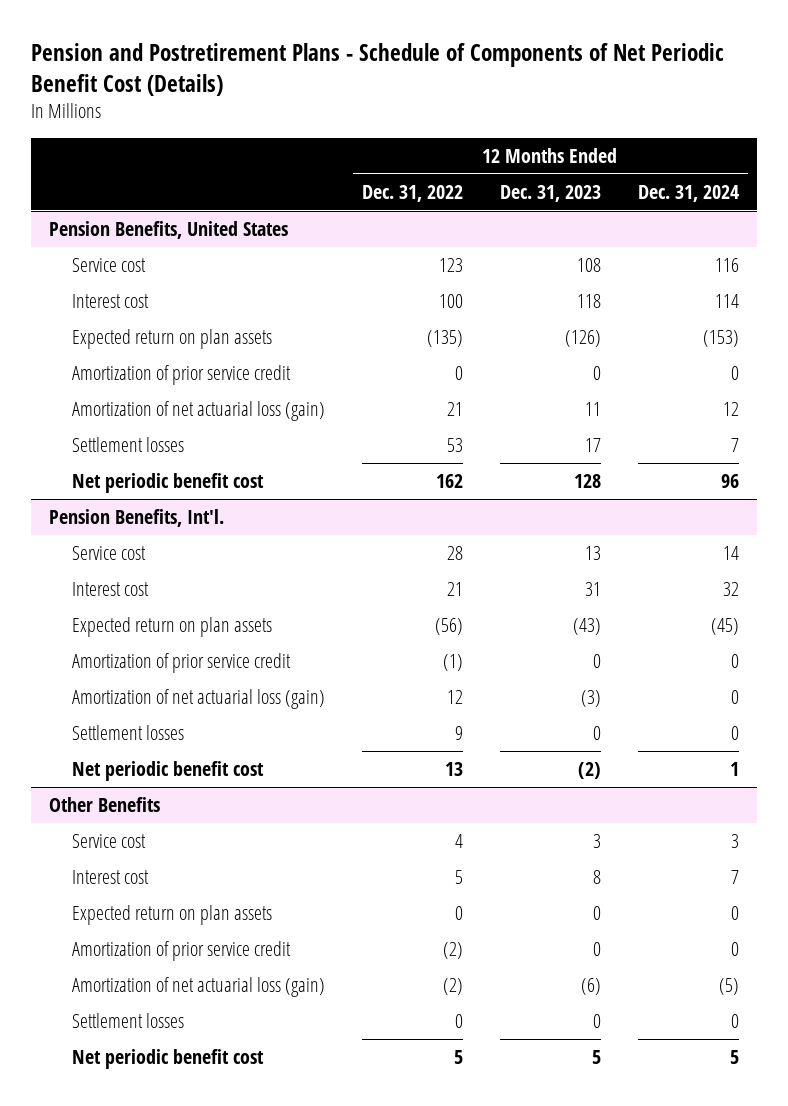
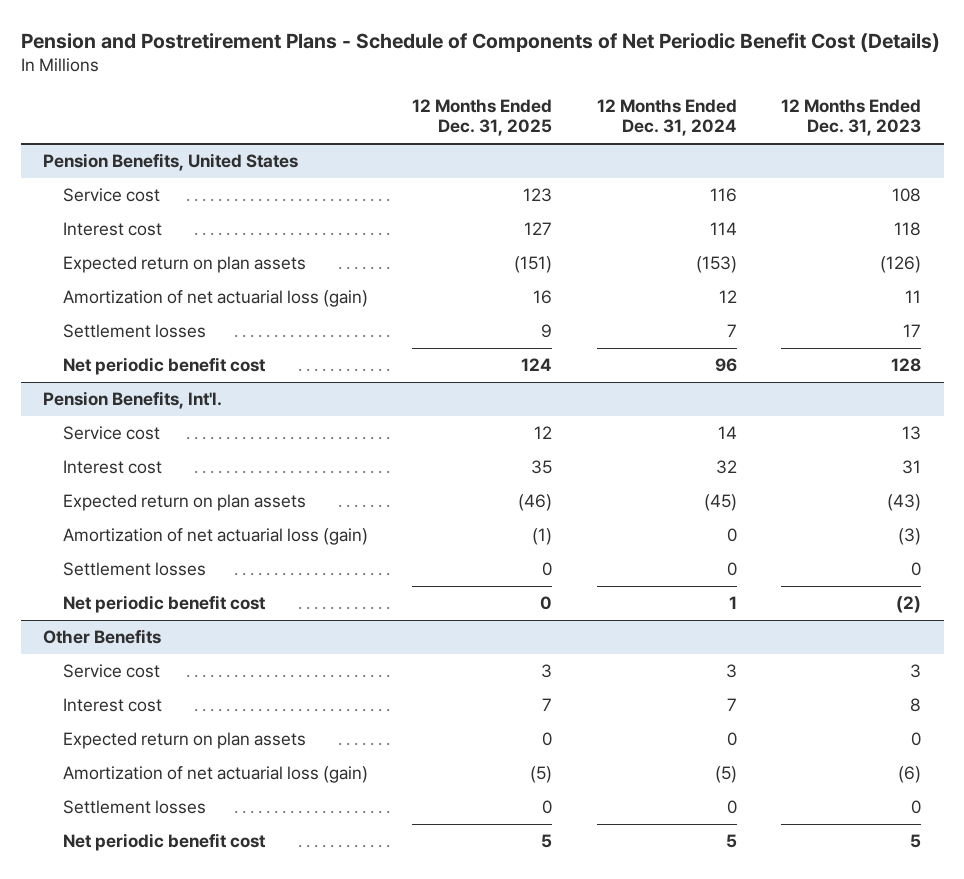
[362,184,464,202] Dec. 31, 2022 -> none
none -> [412,98,553,137] 12 Months Ended Dec. 31, 2025
[72,364,292,385] Amortization of prior service credit -> none
[72,652,292,673] Amortization of prior service credit -> none
[72,940,292,961] Amortization of prior service credit -> none

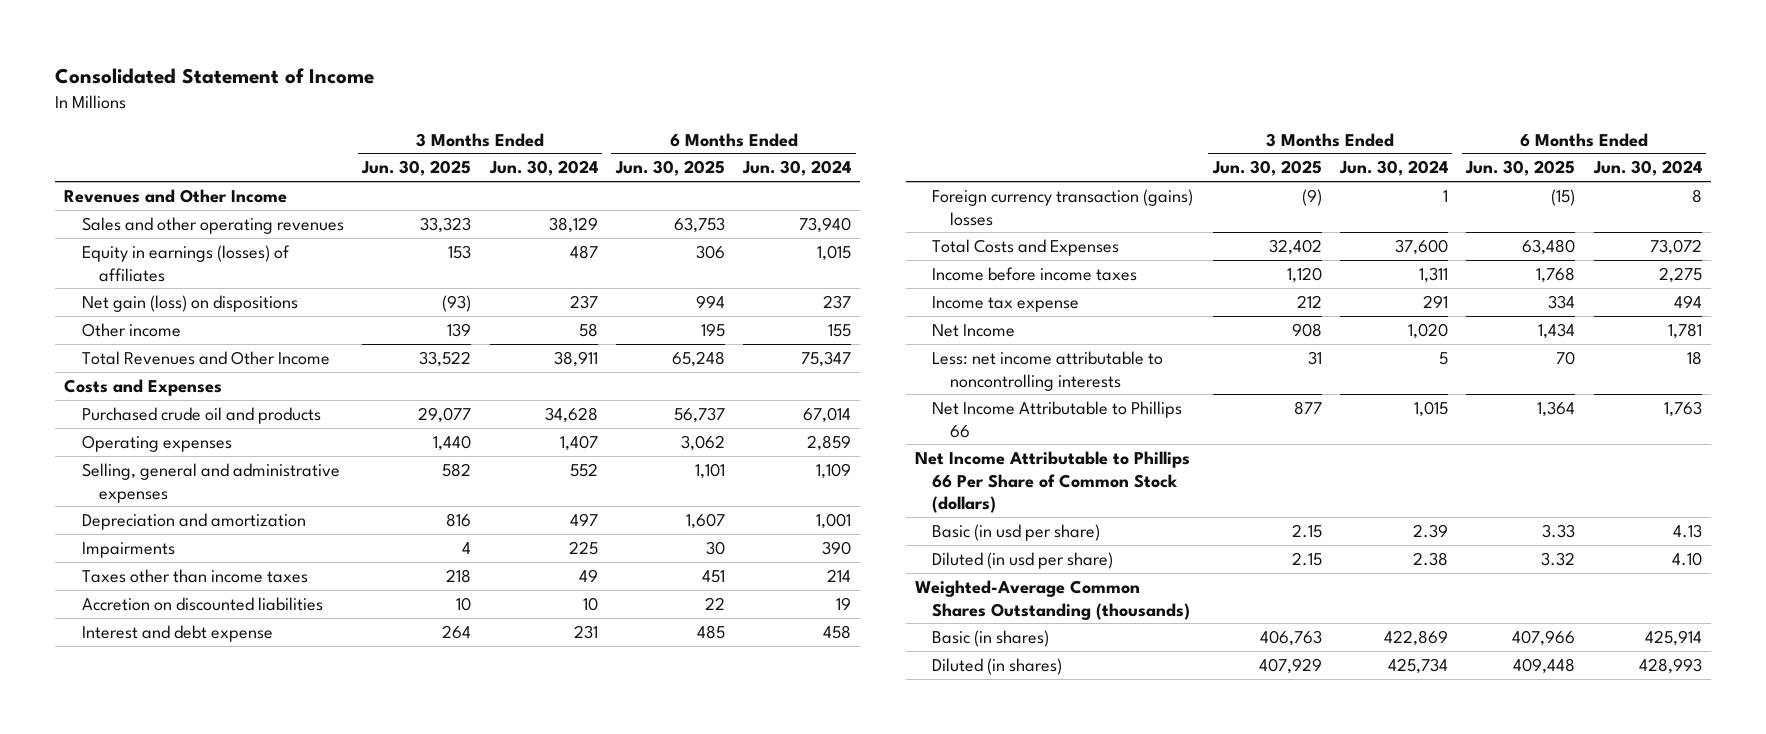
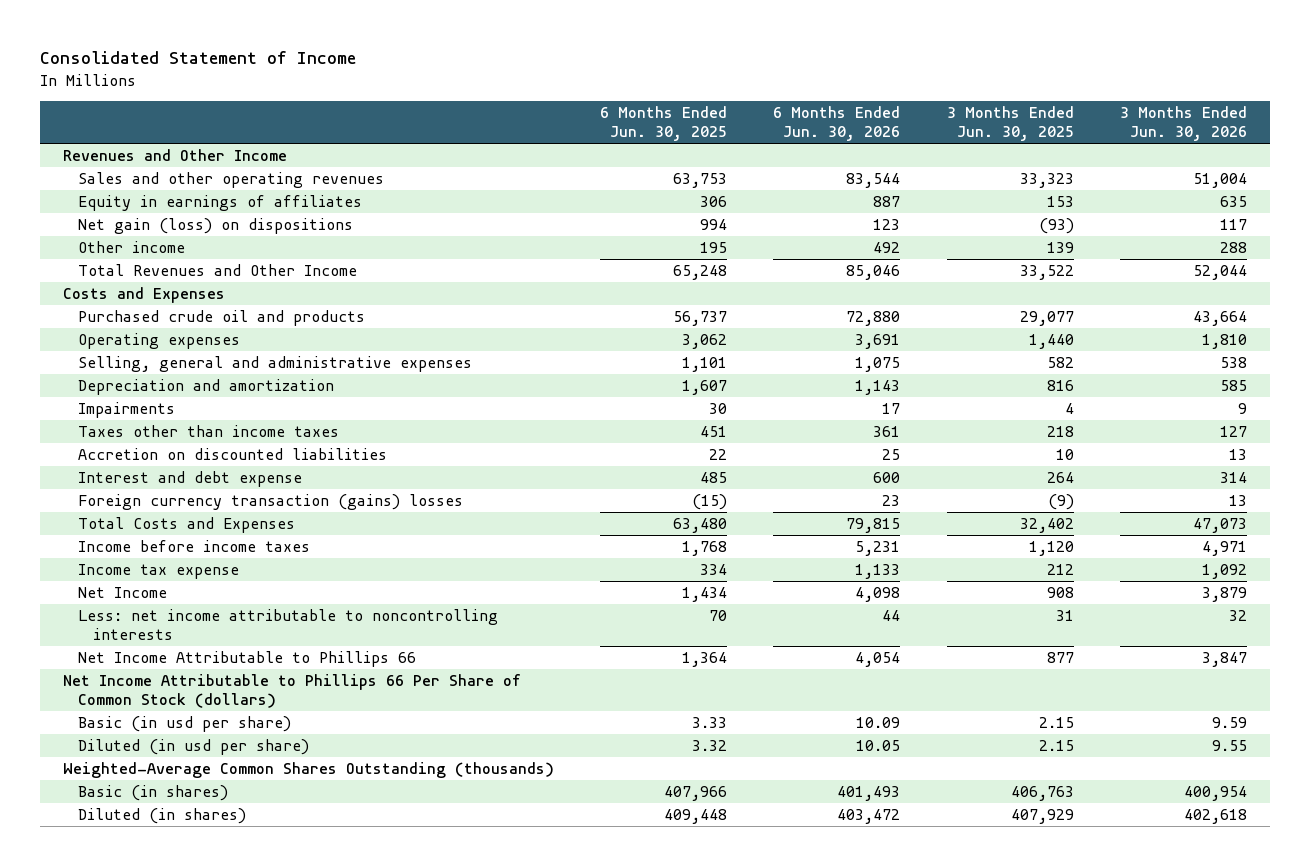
[488,160,598,177] Jun. 30, 2024 -> none
[742,160,852,177] Jun. 30, 2024 -> none
none -> [773,106,901,142] 6 Months Ended Jun. 30, 2026
none -> [1119,106,1247,142] 3 Months Ended Jun. 30, 2026
[81,244,290,282] Equity in earnings (losses) of affiliates -> [78,195,363,212] Equity in earnings of affiliates

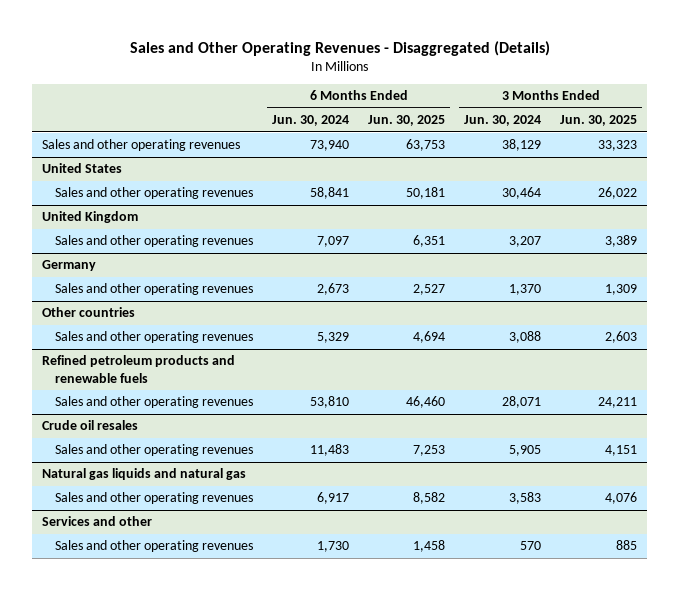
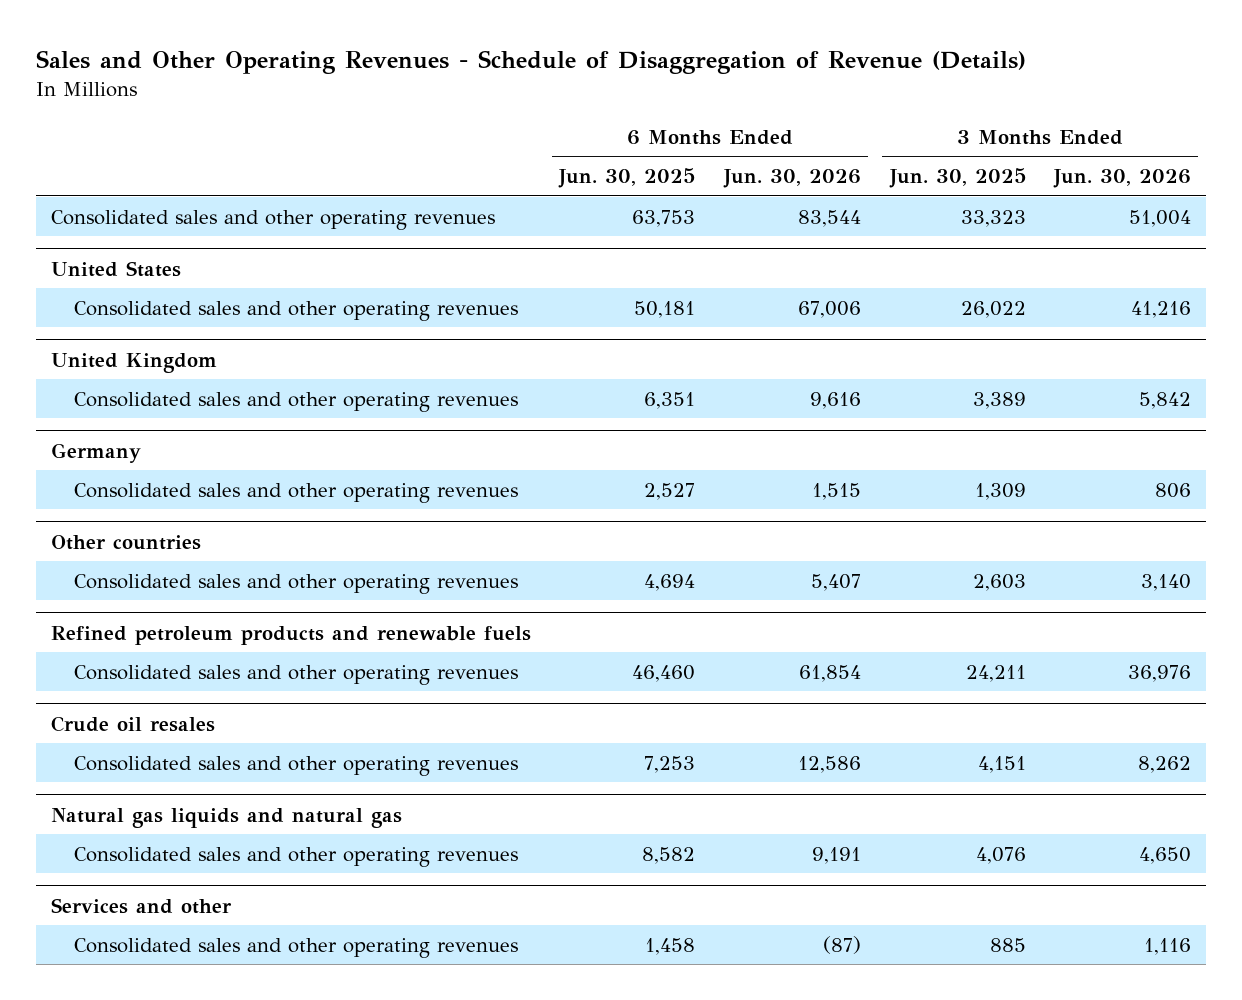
[129,40,550,56] Sales and Other Operating Revenues - Disaggregated (Details) -> [36,50,1027,75] Sales and Other Operating Revenues - Schedule of Disaggregation of Revenue (Details)
[271,115,349,127] Jun. 30, 2024 -> none
[464,115,542,127] Jun. 30, 2024 -> none
none -> [722,169,861,189] Jun. 30, 2026
none -> [1053,169,1192,189] Jun. 30, 2026
[41,139,240,152] Sales and other operating revenues -> [50,209,495,230] Consolidated sales and other operating revenues
[54,187,253,200] Sales and other operating revenues -> [74,300,519,321] Consolidated sales and other operating revenues
[54,235,253,248] Sales and other operating revenues -> [74,391,519,412] Consolidated sales and other operating revenues
[54,283,253,296] Sales and other operating revenues -> [74,482,519,503] Consolidated sales and other operating revenues
[54,331,253,344] Sales and other operating revenues -> [74,573,519,594] Consolidated sales and other operating revenues
[54,396,253,409] Sales and other operating revenues -> [74,664,519,685] Consolidated sales and other operating revenues
[54,444,253,457] Sales and other operating revenues -> [74,755,519,776] Consolidated sales and other operating revenues
[54,492,253,505] Sales and other operating revenues -> [74,846,519,867] Consolidated sales and other operating revenues
[54,540,253,553] Sales and other operating revenues -> [74,937,519,958] Consolidated sales and other operating revenues

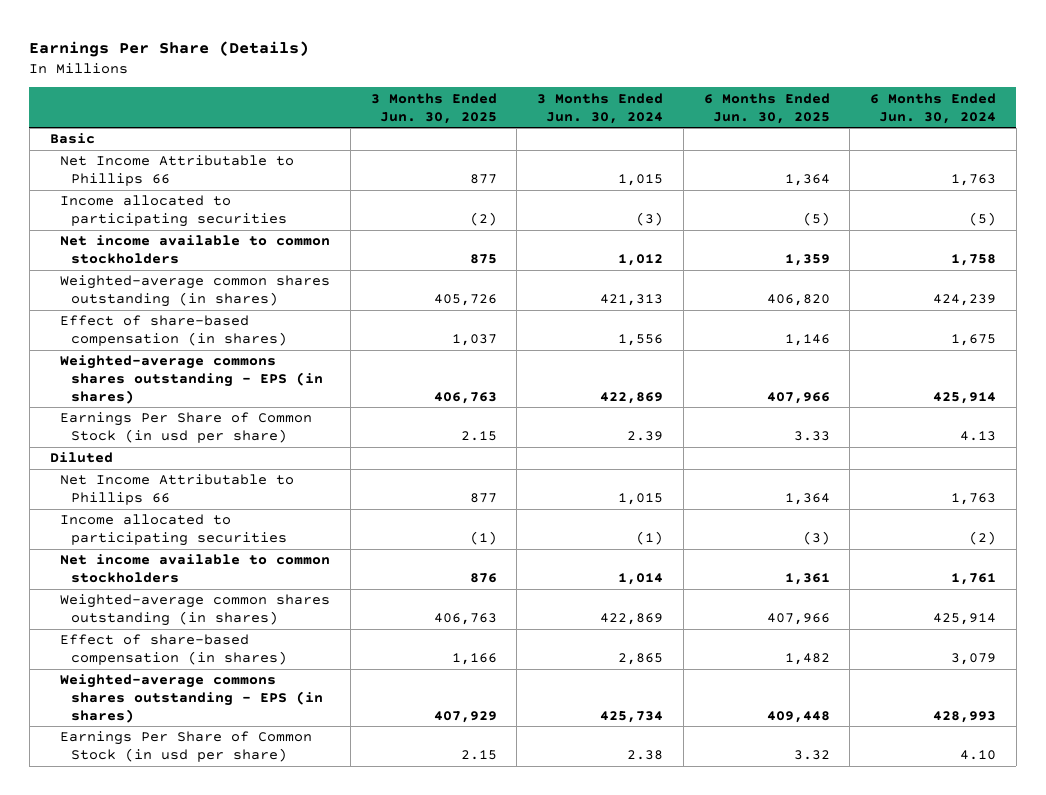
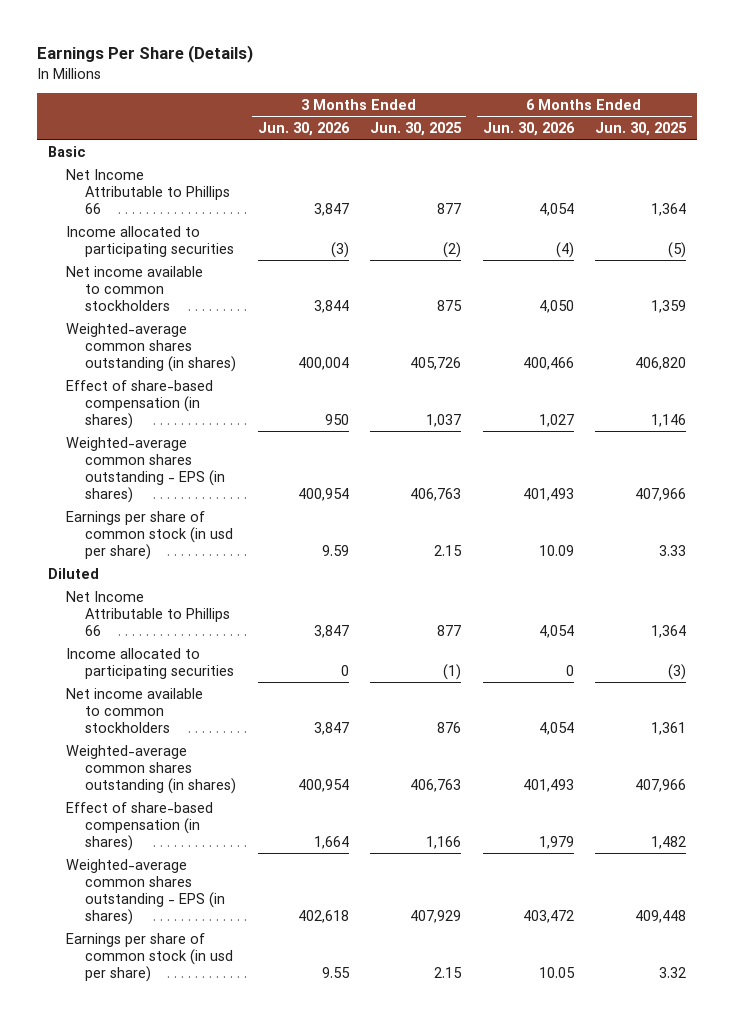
[537,92,664,124] 3 Months Ended Jun. 30, 2024 -> none
[869,92,996,124] 6 Months Ended Jun. 30, 2024 -> none
none -> [257,121,350,136] Jun. 30, 2026
none -> [482,121,575,136] Jun. 30, 2026
[60,355,323,404] Weighted-average commons shares outstanding - EPS (in shares) -> [66,436,226,503] Weighted-average common shares outstanding - EPS (in shares)
[60,412,313,444] Earnings Per Share of Common Stock (in usd per share) -> [66,510,234,560] Earnings per share of common stock (in usd per share)
[60,674,323,723] Weighted-average commons shares outstanding - EPS (in shares) -> [66,858,226,925] Weighted-average common shares outstanding - EPS (in shares)
[60,731,313,763] Earnings Per Share of Common Stock (in usd per share) -> [66,932,234,982] Earnings per share of common stock (in usd per share)

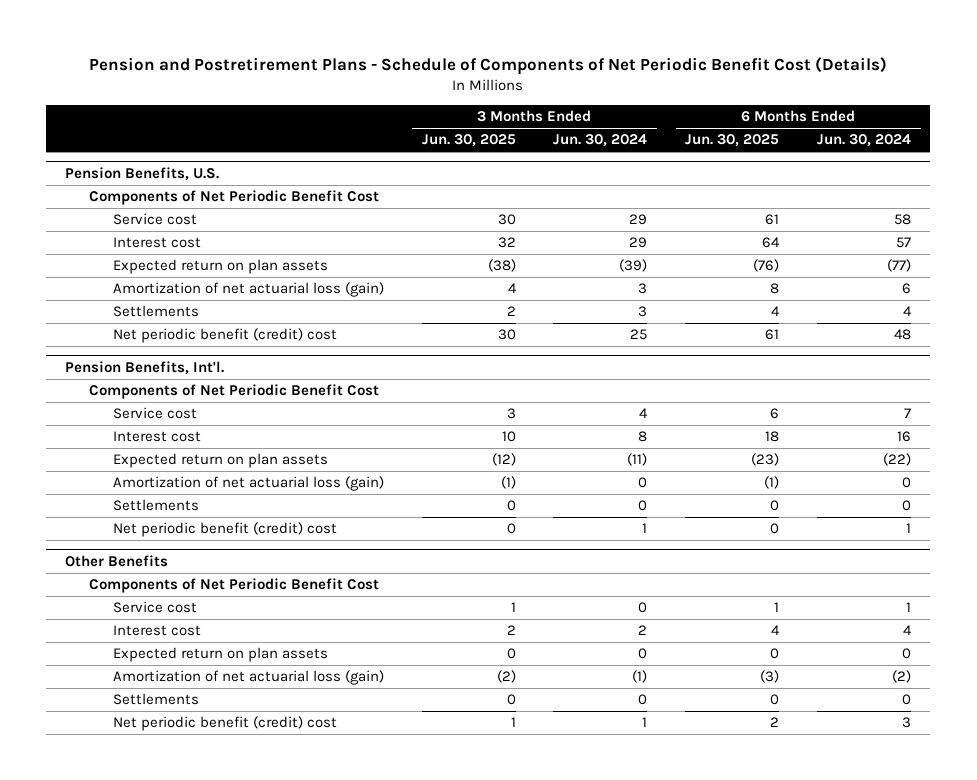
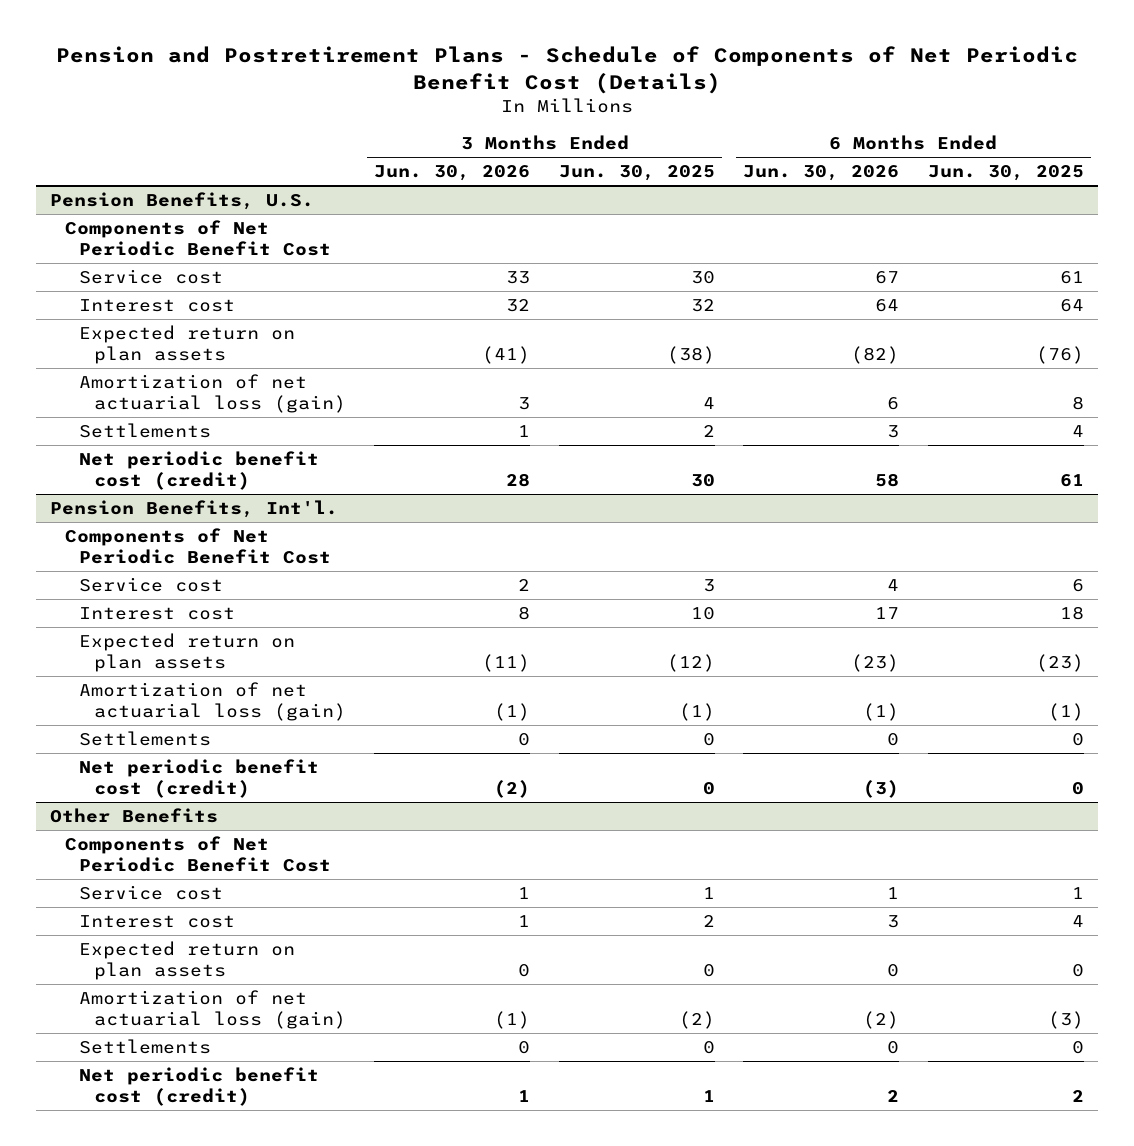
[553,134,648,148] Jun. 30, 2024 -> none
[817,134,912,148] Jun. 30, 2024 -> none
none -> [374,165,531,182] Jun. 30, 2026
none -> [743,165,900,182] Jun. 30, 2026
[112,328,337,344] Net periodic benefit (credit) cost -> [79,450,320,491] Net periodic benefit cost (credit)
[112,522,337,538] Net periodic benefit (credit) cost -> [79,758,320,799] Net periodic benefit cost (credit)
[112,716,337,732] Net periodic benefit (credit) cost -> [79,1066,320,1107] Net periodic benefit cost (credit)

